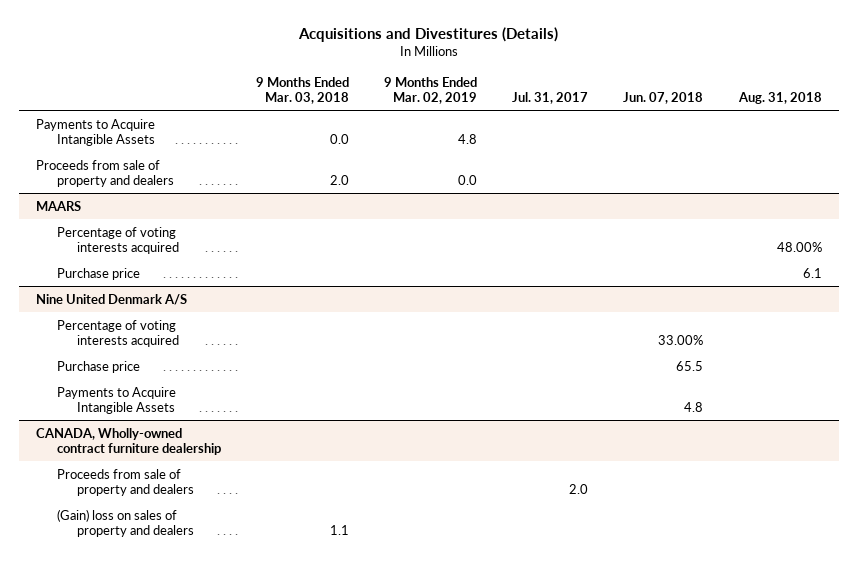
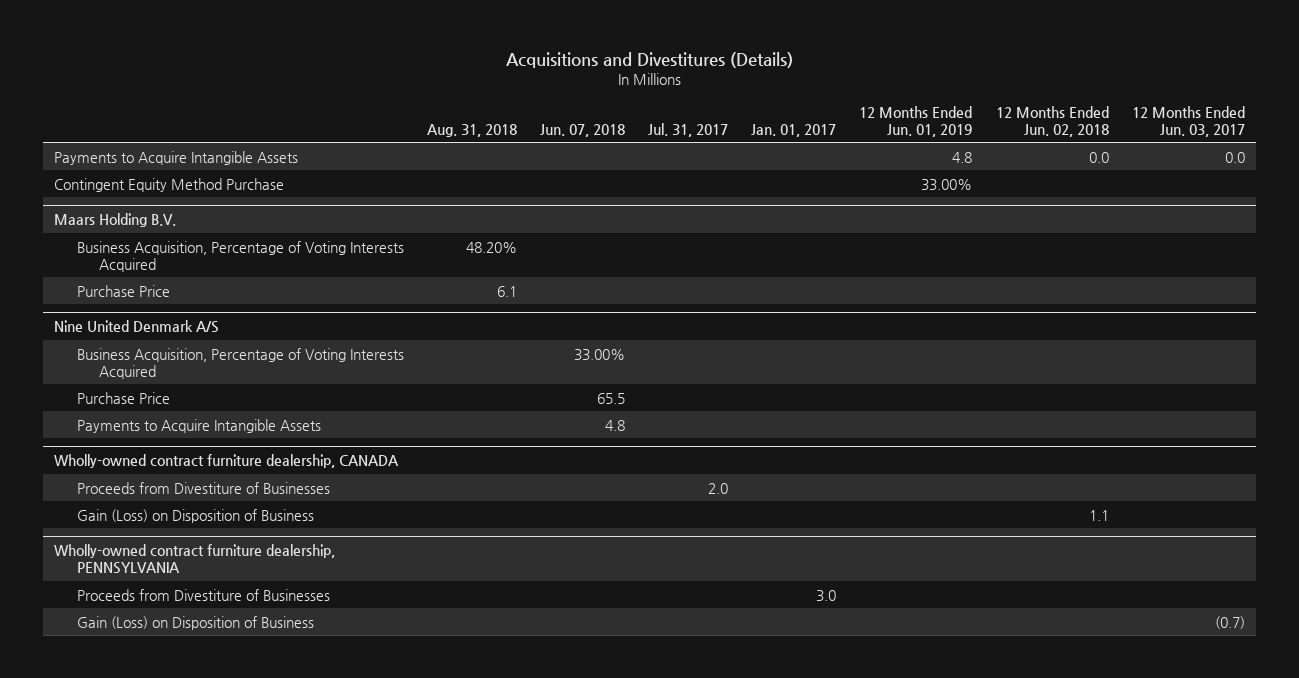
[255,76,349,105] 9 Months Ended Mar. 03, 2018 -> none
[384,76,478,105] 9 Months Ended Mar. 02, 2019 -> none
none -> [751,123,837,137] Jan. 01, 2017
none -> [859,105,973,137] 12 Months Ended Jun. 01, 2019
none -> [995,105,1109,137] 12 Months Ended Jun. 02, 2018
none -> [1131,105,1245,137] 12 Months Ended Jun. 03, 2017
[36,159,174,187] Proceeds from sale of property and dealers -> none
[36,200,82,211] MAARS -> none
[56,226,180,254] Percentage of voting interests acquired -> none
[56,267,140,280] Purchase price -> none
none -> [54,177,285,192] Contingent Equity Method Purchase
none -> [54,213,177,228] Maars Holding B.V.
none -> [76,240,404,272] Business Acquisition, Percentage of Voting Interests Acquired
none -> [76,284,170,297] Purchase Price
[56,319,180,347] Percentage of voting interests acquired -> [76,347,404,379] Business Acquisition, Percentage of Voting Interests Acquired
[56,360,140,373] Purchase price -> [76,391,170,404] Purchase Price
[36,427,221,455] CANADA, Wholly-owned contract furniture dealership -> [54,454,400,469] Wholly-owned contract furniture dealership, CANADA
[56,468,195,496] Proceeds from sale of property and dealers -> [76,481,330,494] Proceeds from Divestiture of Businesses
[56,508,195,537] (Gain) loss on sales of property and dealers -> [76,508,314,523] Gain (Loss) on Disposition of Business
none -> [54,544,336,575] Wholly-owned contract furniture dealership, PENNSYLVANIA
none -> [76,588,330,601] Proceeds from Divestiture of Businesses
none -> [76,615,314,630] Gain (Loss) on Disposition of Business

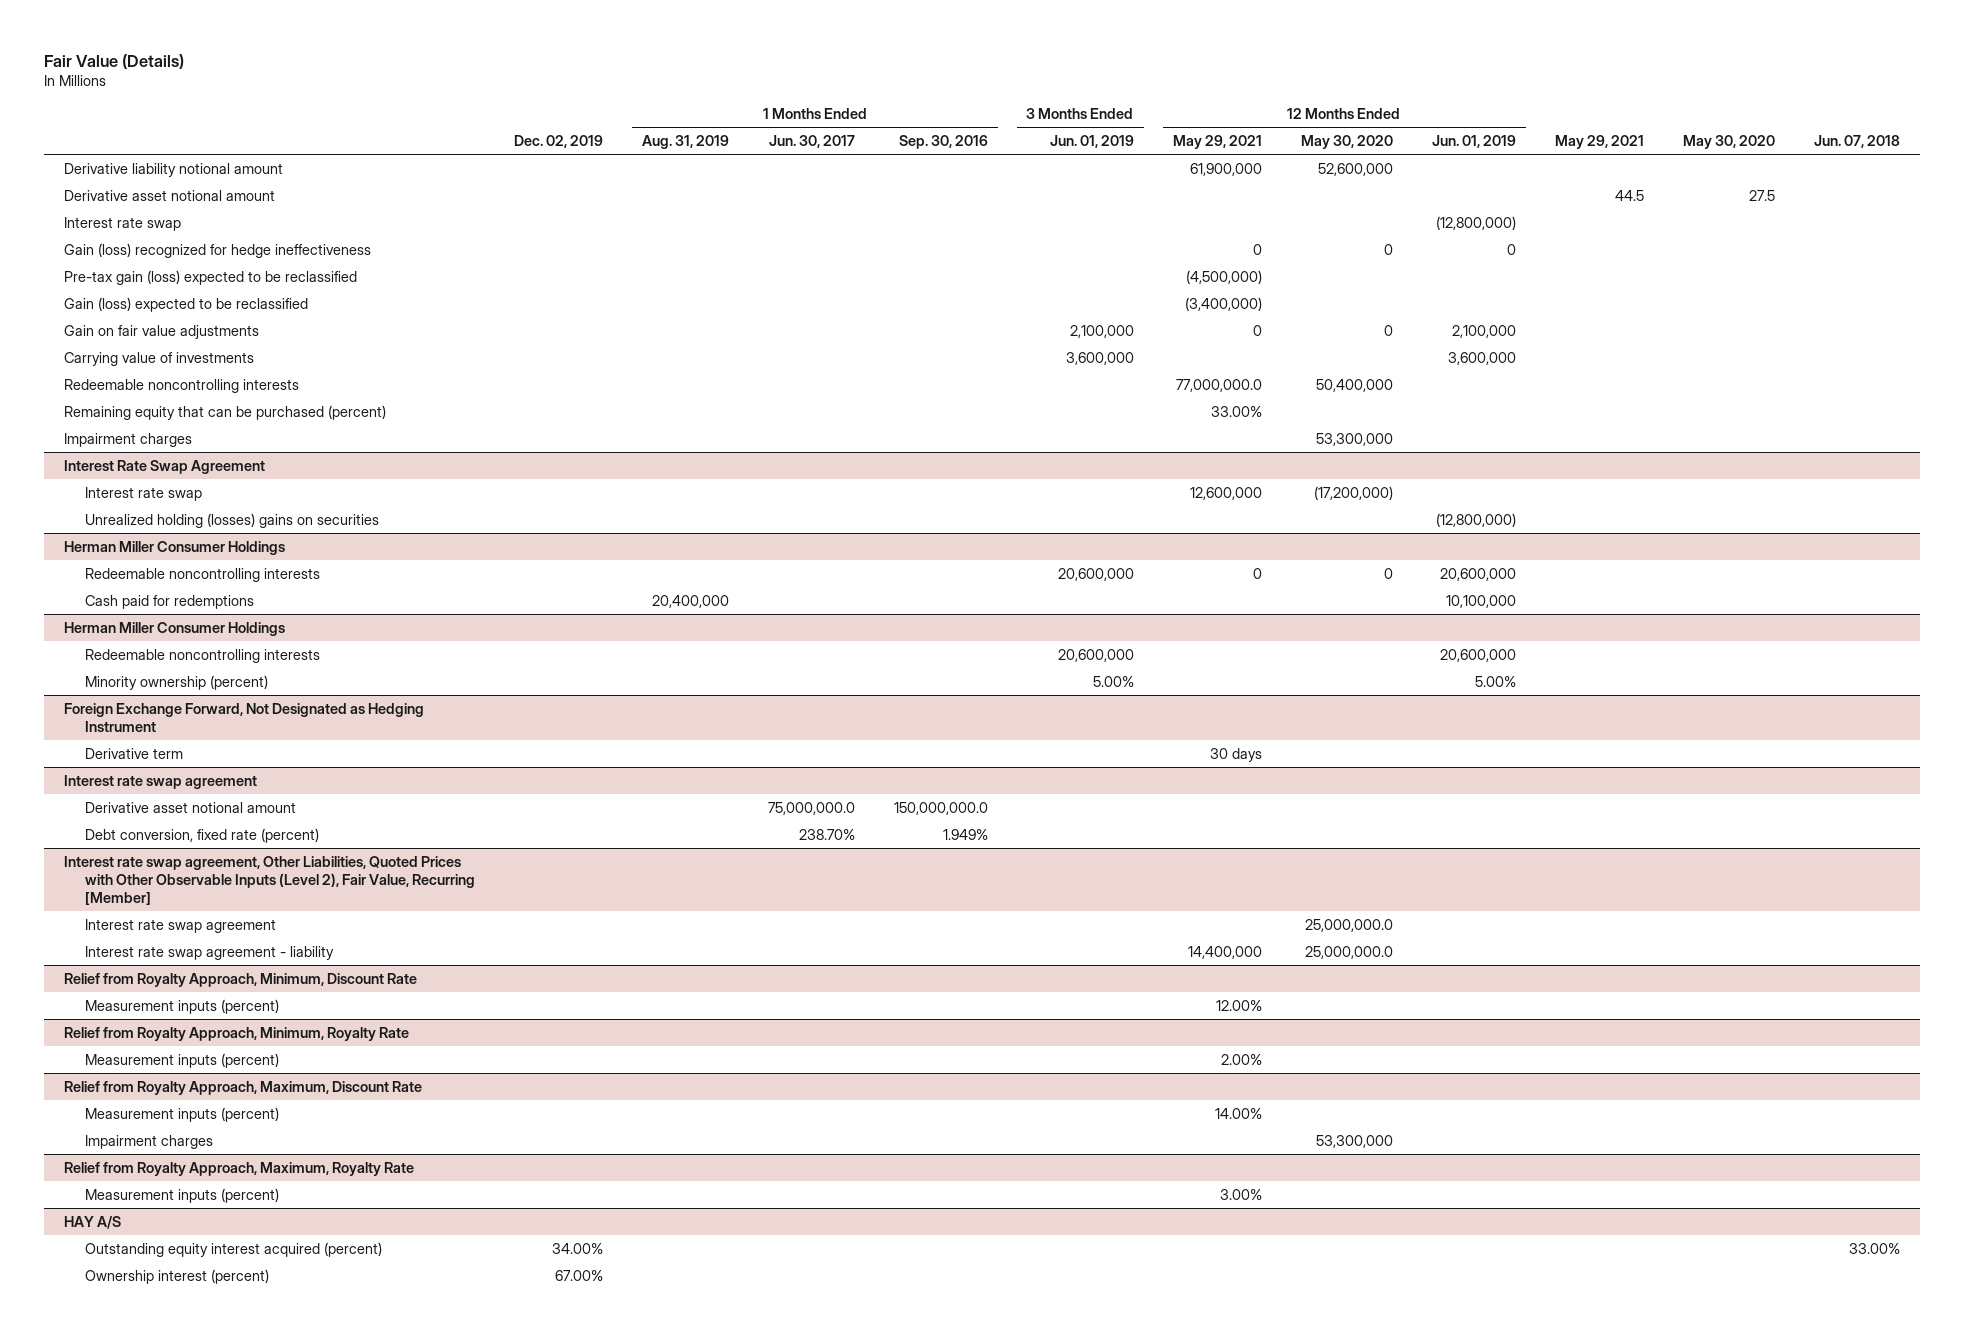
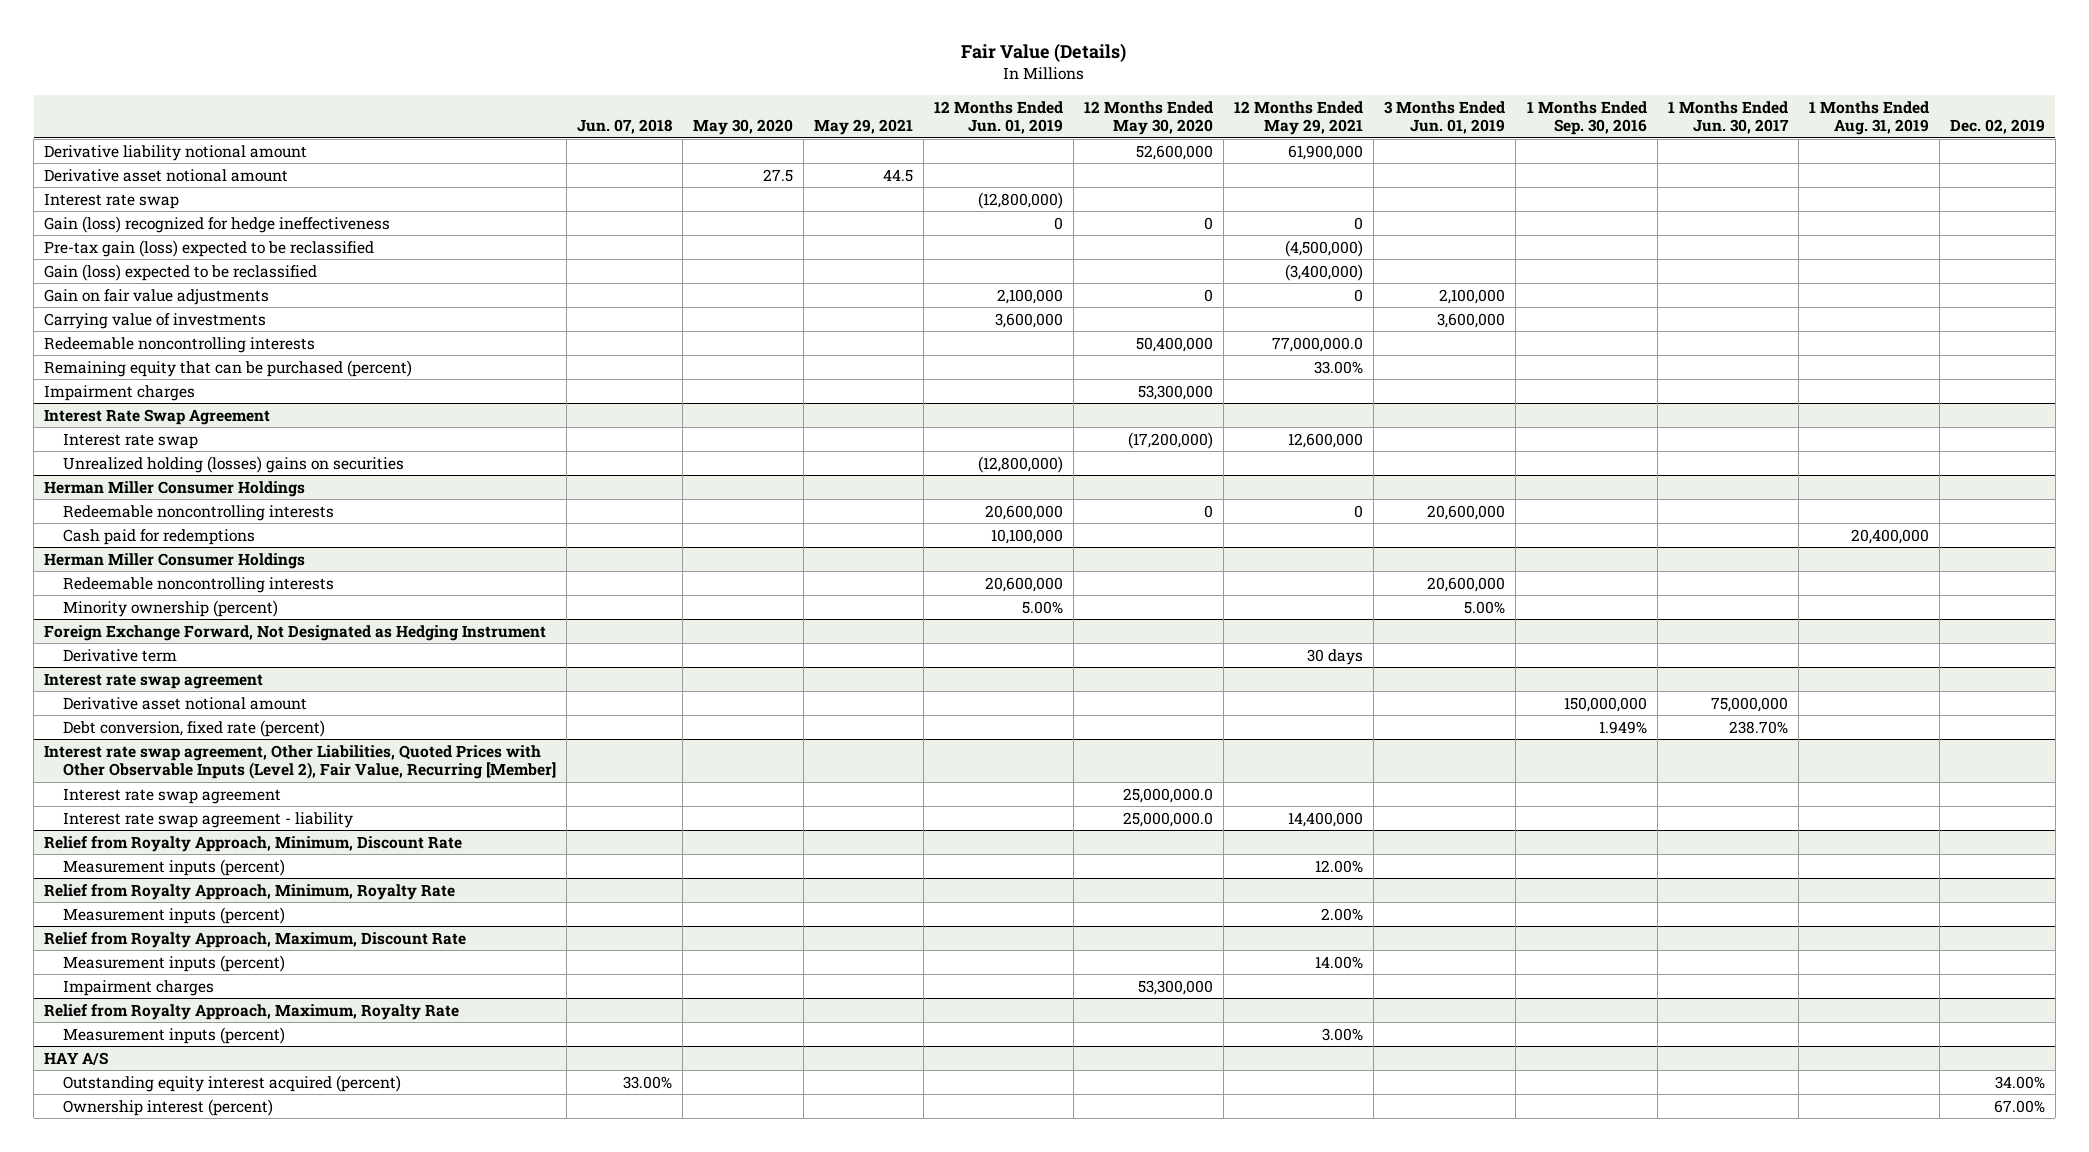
[767,801,855,815] 75,000,000.0 -> [1710,696,1788,712] 75,000,000
[893,801,988,815] 150,000,000.0 -> [1563,696,1647,712] 150,000,000

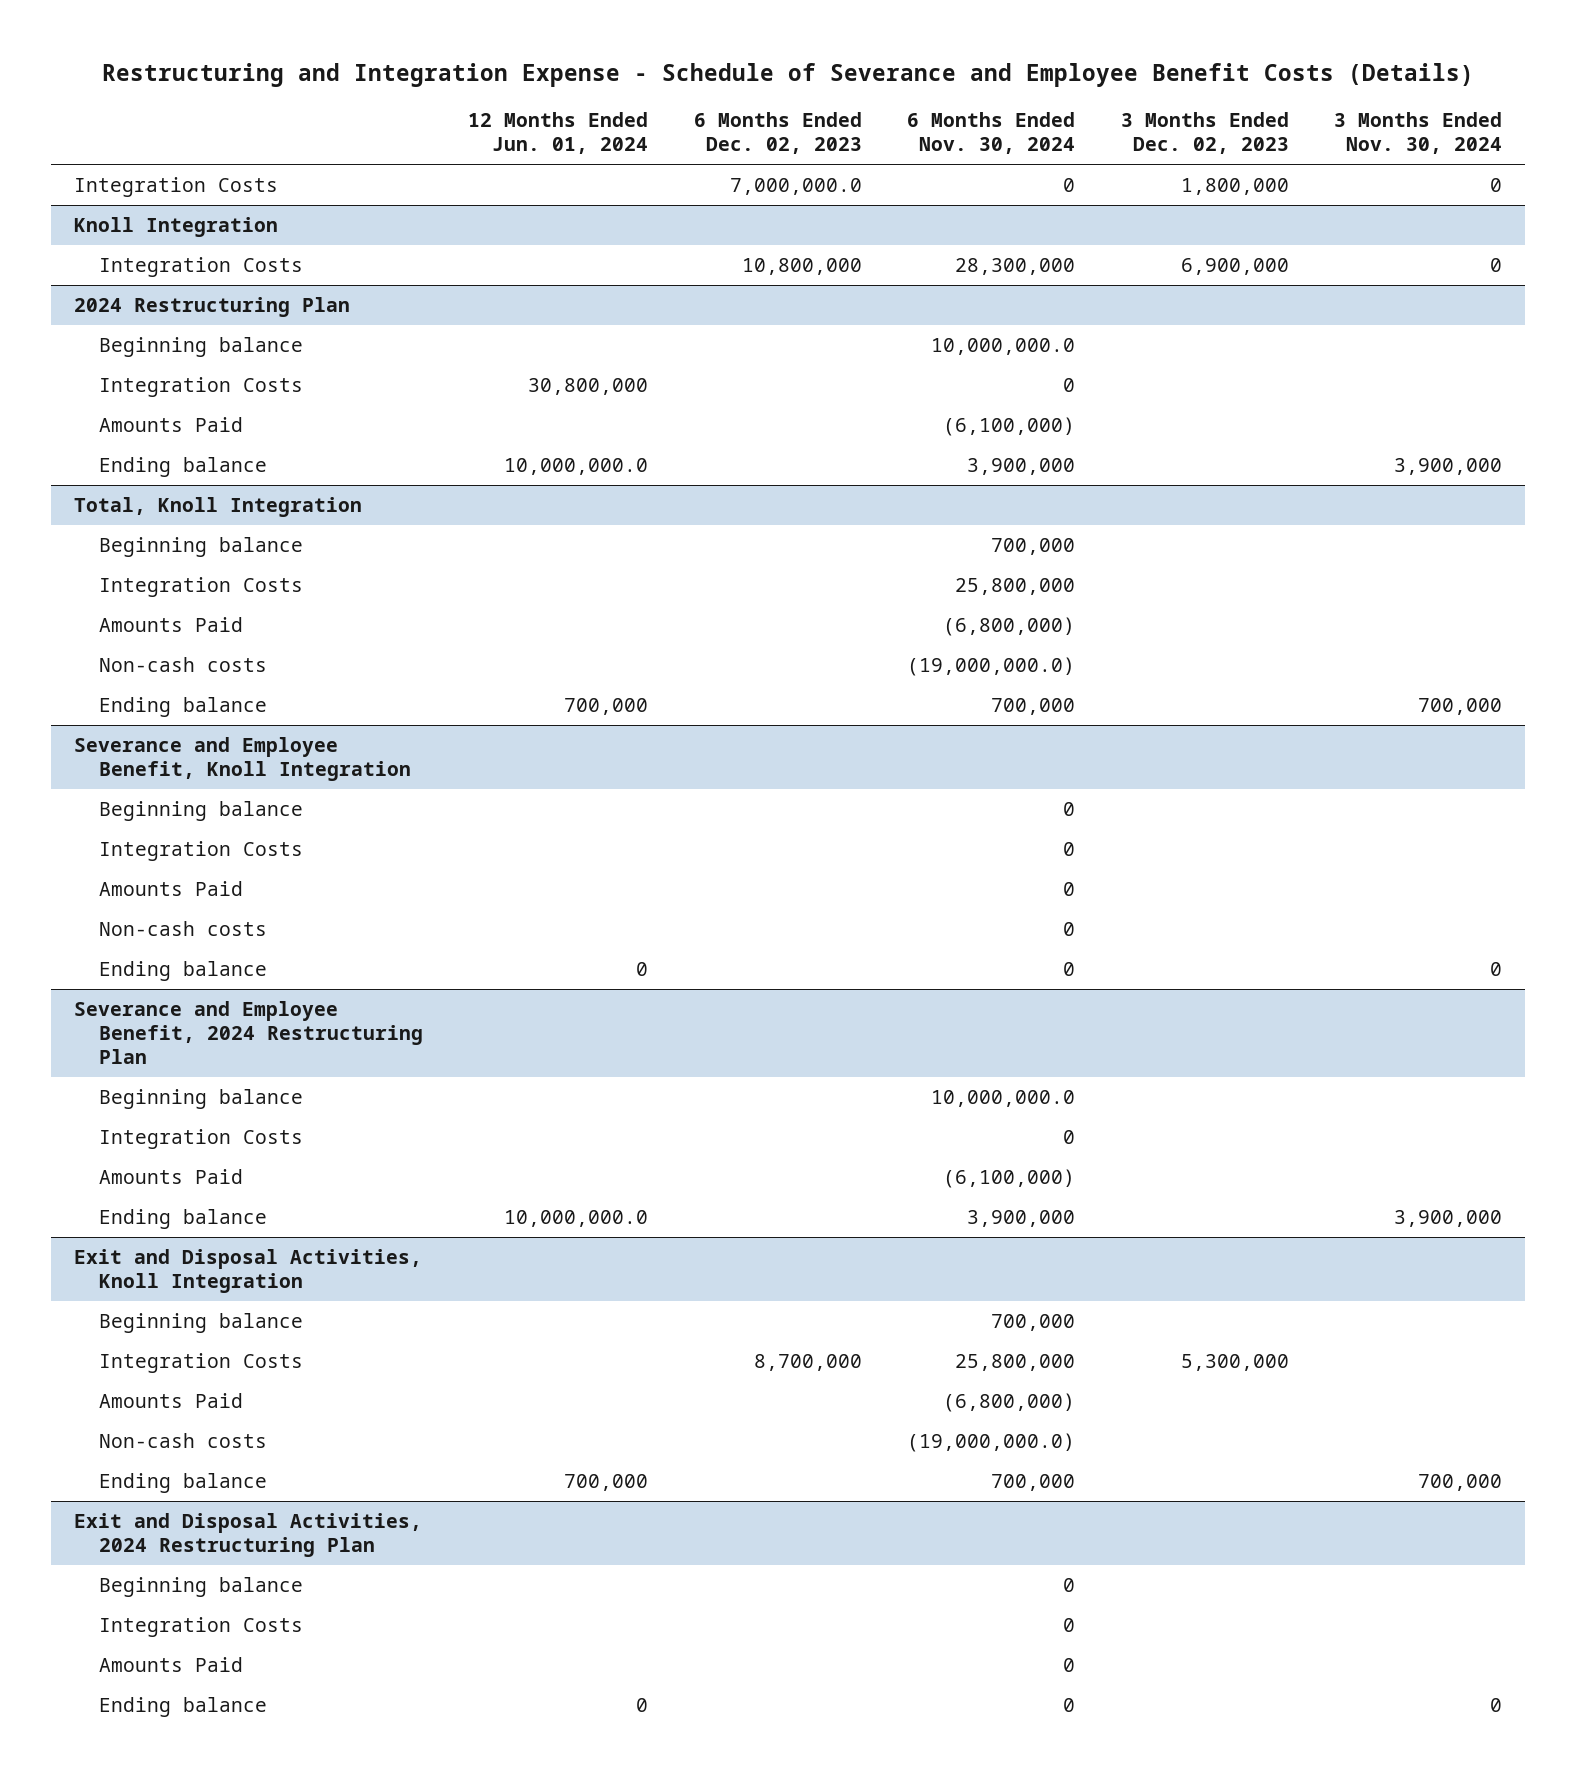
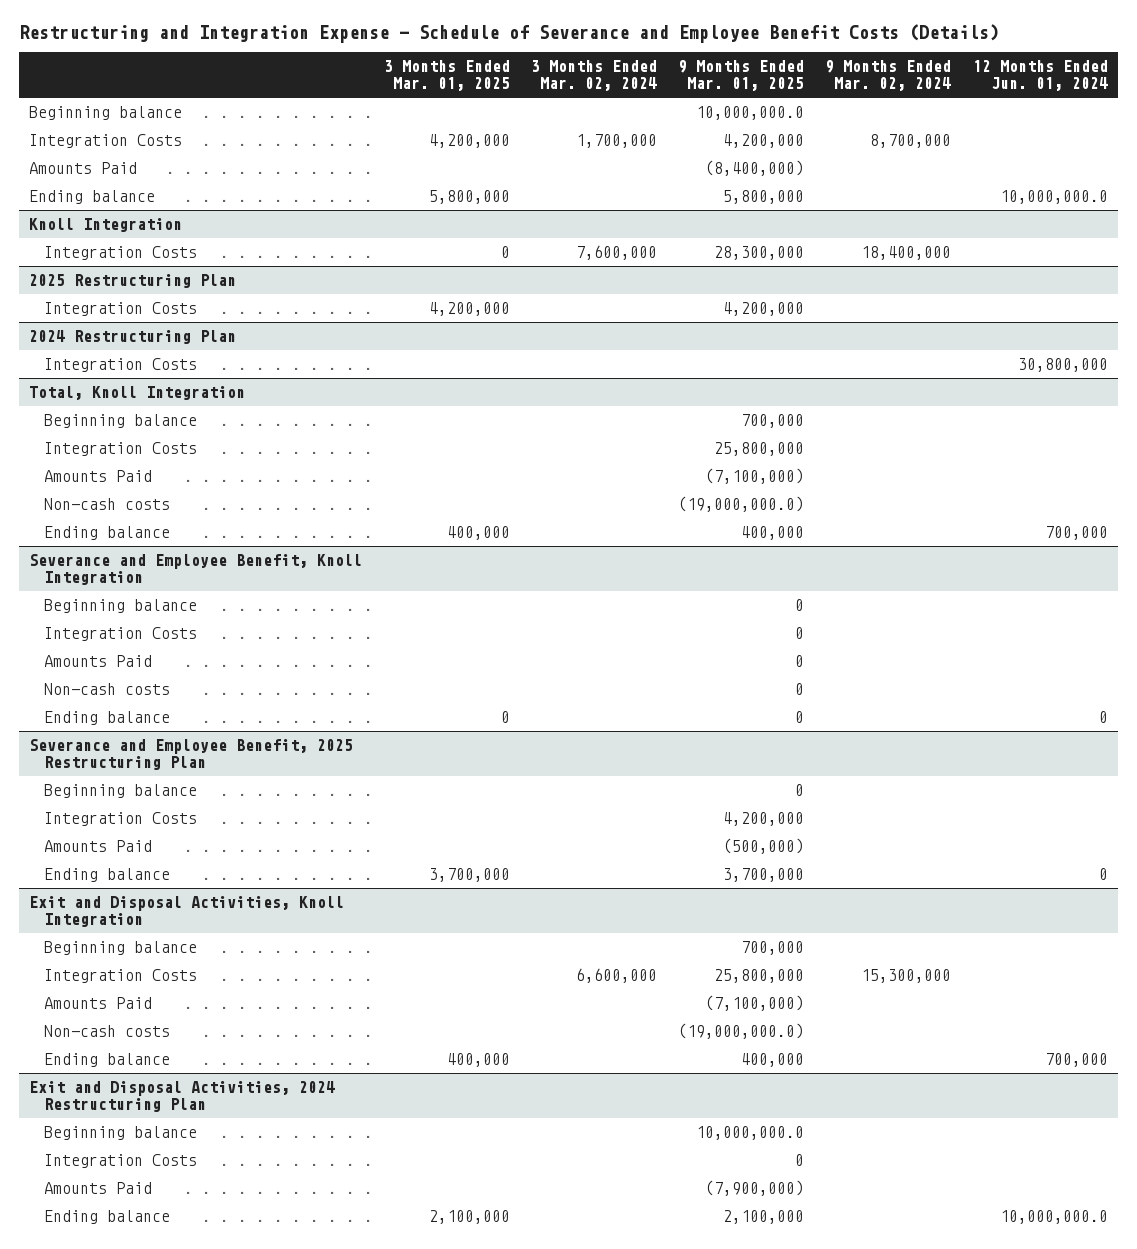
[693,112,862,155] 6 Months Ended Dec. 02, 2023 -> none
[907,112,1076,155] 6 Months Ended Nov. 30, 2024 -> none
[1120,112,1289,155] 3 Months Ended Dec. 02, 2023 -> none
[1334,112,1503,155] 3 Months Ended Nov. 30, 2024 -> none
none -> [383,60,510,92] 3 Months Ended Mar. 01, 2025
none -> [530,60,657,92] 3 Months Ended Mar. 02, 2024
none -> [678,60,805,92] 9 Months Ended Mar. 01, 2025
none -> [825,60,952,92] 9 Months Ended Mar. 02, 2024
none -> [29,105,183,120] Beginning balance
none -> [29,161,138,174] Amounts Paid
none -> [29,189,156,204] Ending balance
none -> [29,273,237,288] 2025 Restructuring Plan
none -> [44,301,198,316] Integration Costs
[98,336,303,357] Beginning balance -> none
[98,416,243,432] Amounts Paid -> none
[98,456,267,477] Ending balance -> none
[73,1000,423,1064] Severance and Employee Benefit, 2024 Restructuring Plan -> [29,738,354,770] Severance and Employee Benefit, 2025 Restructuring Plan
[504,1209,649,1227] 10,000,000.0 -> [1098,867,1108,880] 0
[636,1697,649,1712] 0 -> [999,1209,1108,1224] 10,000,000.0

